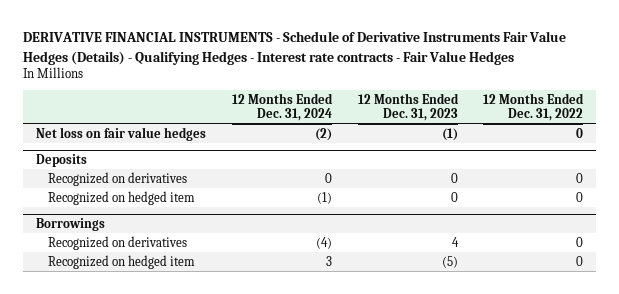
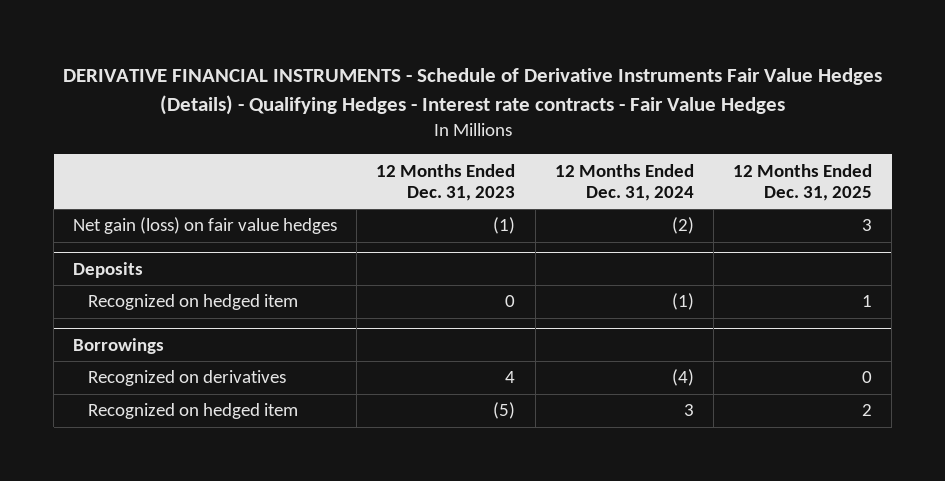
[483,92,585,122] 12 Months Ended Dec. 31, 2022 -> none
none -> [732,163,872,201] 12 Months Ended Dec. 31, 2025
[36,126,207,141] Net loss on fair value hedges -> [73,217,338,235] Net gain (loss) on fair value hedges
[48,171,188,186] Recognized on derivatives -> none

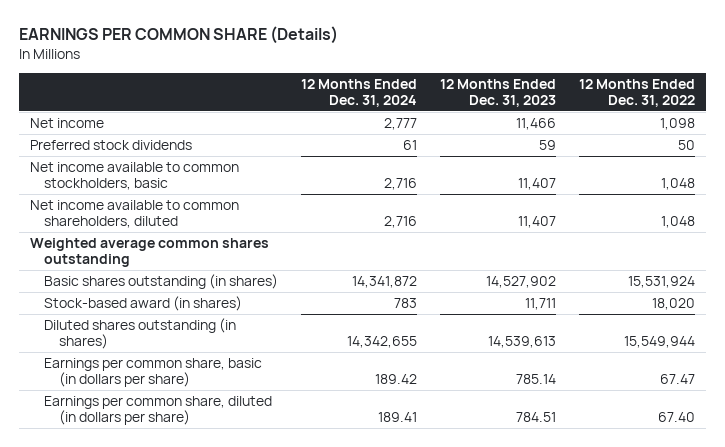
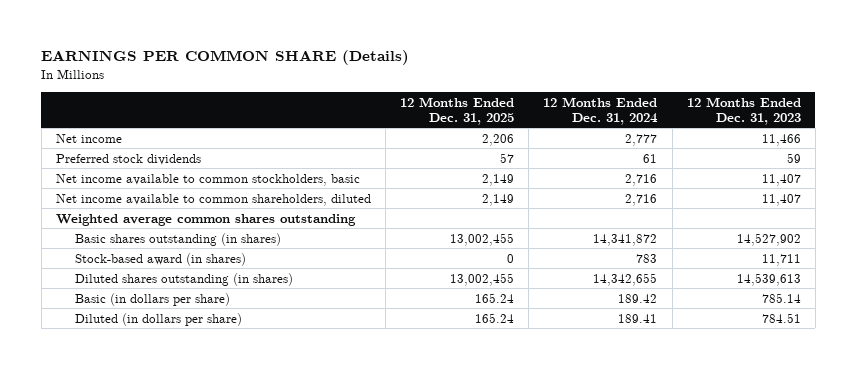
[578,78,695,108] 12 Months Ended Dec. 31, 2022 -> none
none -> [400,96,515,125] 12 Months Ended Dec. 31, 2025
[44,357,263,388] Earnings per common share, basic (in dollars per share) -> [74,292,230,306] Basic (in dollars per share)
[44,395,273,426] Earnings per common share, diluted (in dollars per share) -> [74,312,242,326] Diluted (in dollars per share)

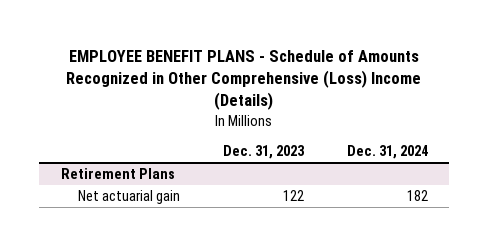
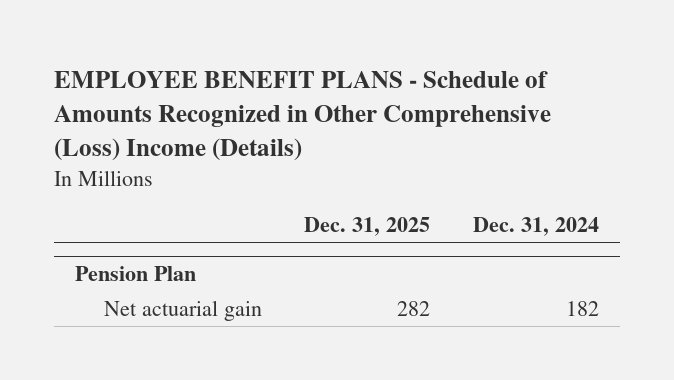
[222,145,305,160] Dec. 31, 2023 -> none
none -> [304,217,431,237] Dec. 31, 2025
[60,168,175,180] Retirement Plans -> [75,266,197,282] Pension Plan

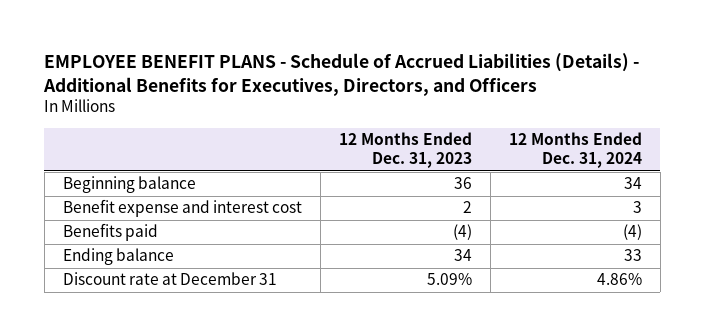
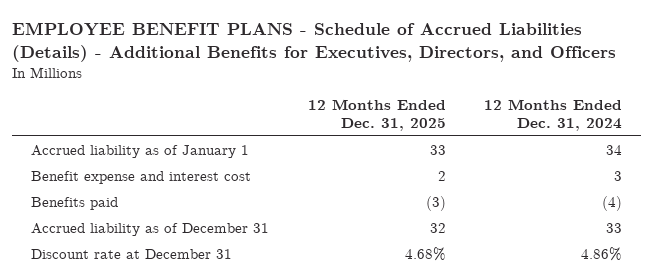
[338,132,472,169] 12 Months Ended Dec. 31, 2023 -> none
none -> [307,99,446,131] 12 Months Ended Dec. 31, 2025
[62,176,196,194] Beginning balance -> [31,144,250,158] Accrued liability as of January 1
[62,248,174,266] Ending balance -> [31,222,270,236] Accrued liability as of December 31

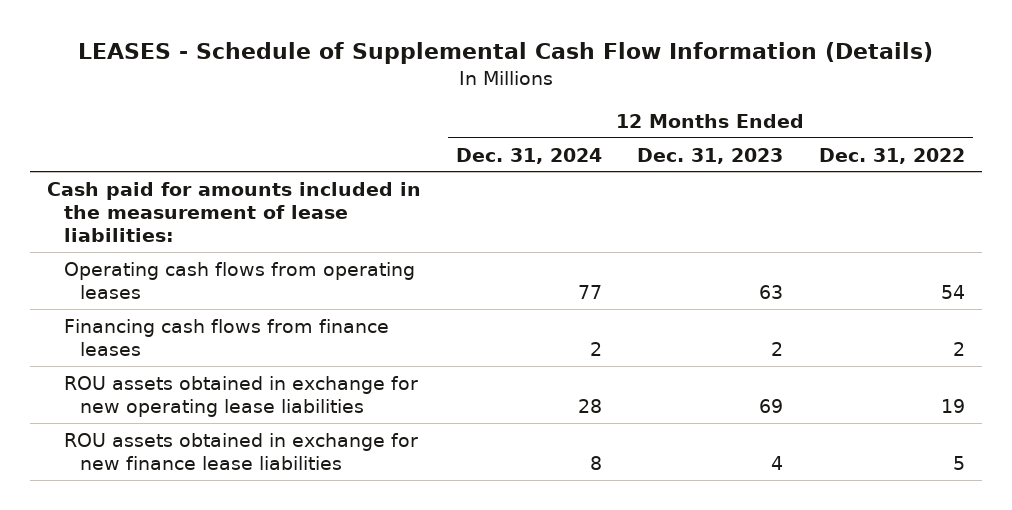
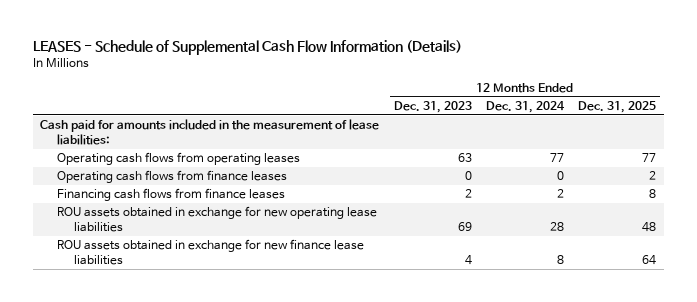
[818,147,965,164] Dec. 31, 2022 -> none
none -> [578,100,657,113] Dec. 31, 2025
none -> [57,170,288,184] Operating cash flows from finance leases

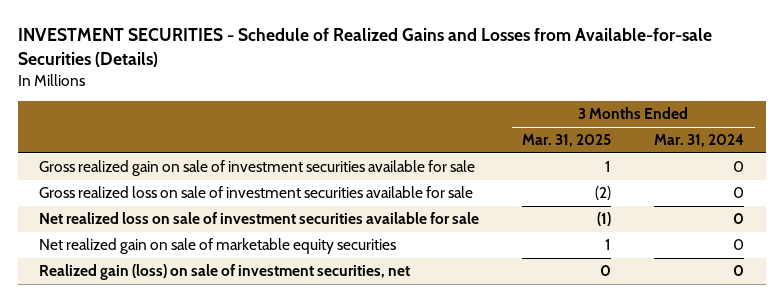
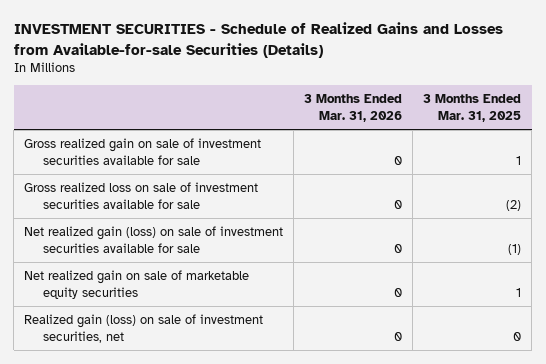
[654,134,745,148] Mar. 31, 2024 -> none
none -> [304,94,403,123] 3 Months Ended Mar. 31, 2026
[39,212,480,225] Net realized loss on sale of investment securities available for sale -> [24,225,284,253] Net realized gain (loss) on sale of investment securities available for sale

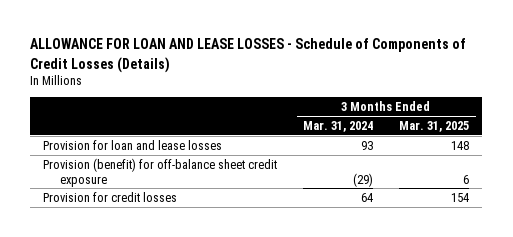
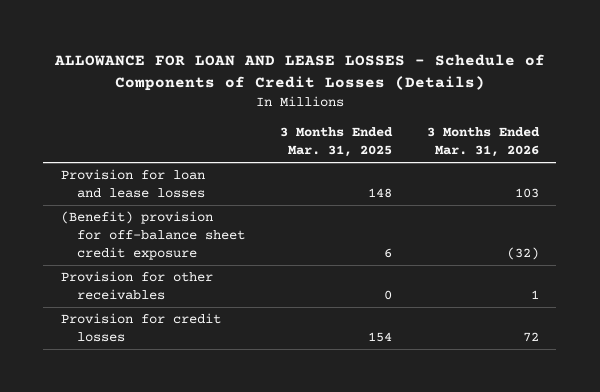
[303,120,374,132] Mar. 31, 2024 -> none
none -> [426,127,540,158] 3 Months Ended Mar. 31, 2026
[43,157,278,187] Provision (benefit) for off-balance sheet credit exposure -> [60,210,246,261] (Benefit) provision for off-balance sheet credit exposure
none -> [60,270,213,301] Provision for other receivables

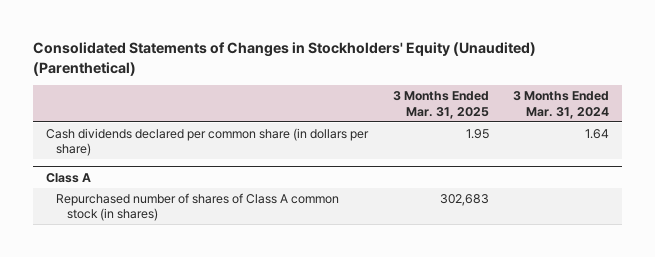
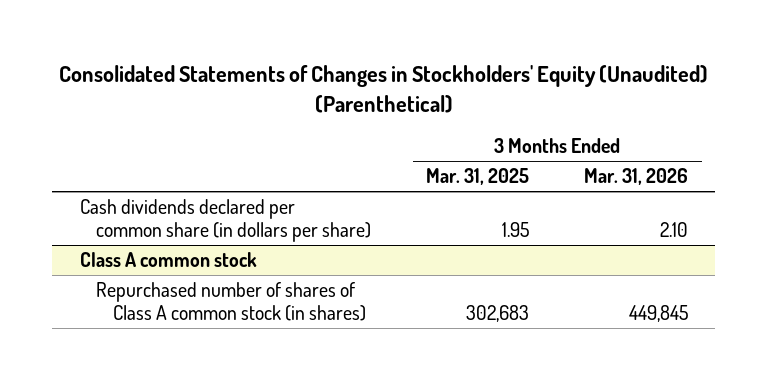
[513,91,610,119] 3 Months Ended Mar. 31, 2024 -> none
none -> [583,168,688,186] Mar. 31, 2026
[45,172,91,183] Class A -> [79,251,257,267] Class A common stock

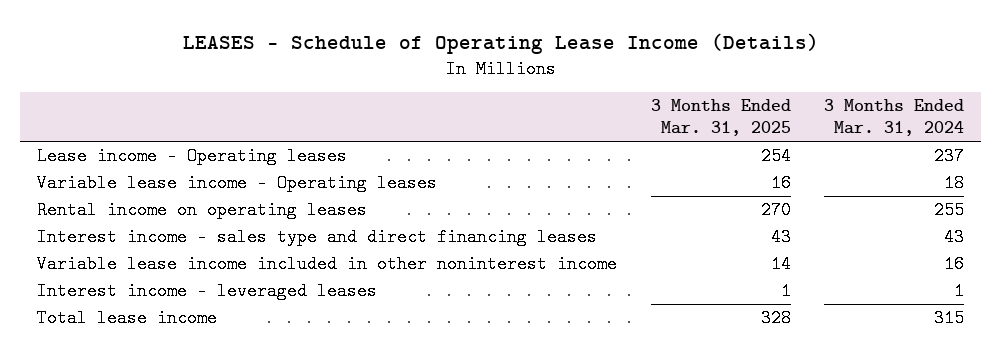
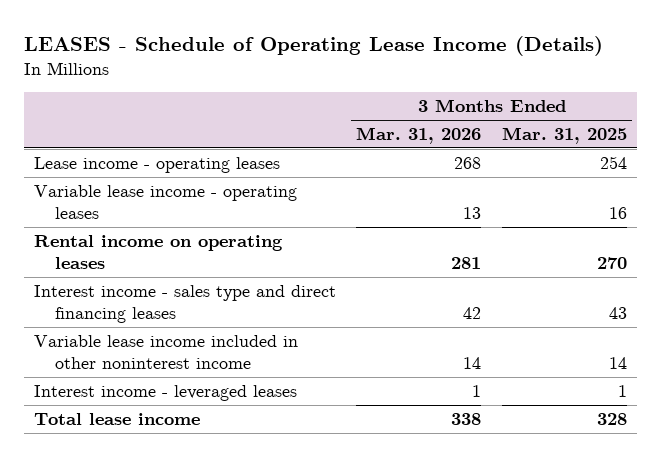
[824,99,965,137] 3 Months Ended Mar. 31, 2024 -> none
none -> [356,127,482,145] Mar. 31, 2026
[36,146,347,165] Lease income - Operating leases -> [33,156,280,173] Lease income - operating leases
[36,173,437,192] Variable lease income - Operating leases -> [33,184,297,220] Variable lease income - operating leases

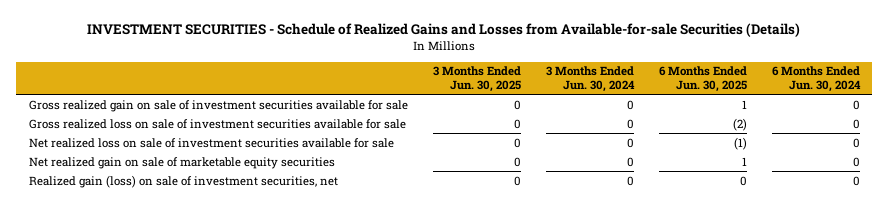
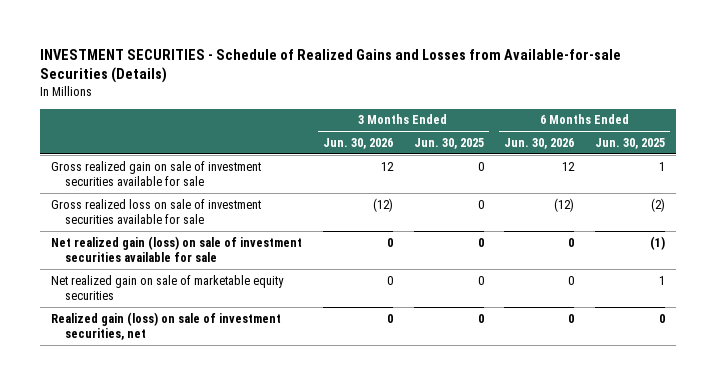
[545,66,635,92] 3 Months Ended Jun. 30, 2024 -> none
[771,66,861,92] 6 Months Ended Jun. 30, 2024 -> none
none -> [322,138,393,150] Jun. 30, 2026
none -> [504,138,575,150] Jun. 30, 2026
[28,137,394,148] Net realized loss on sale of investment securities available for sale -> [50,235,302,262] Net realized gain (loss) on sale of investment securities available for sale

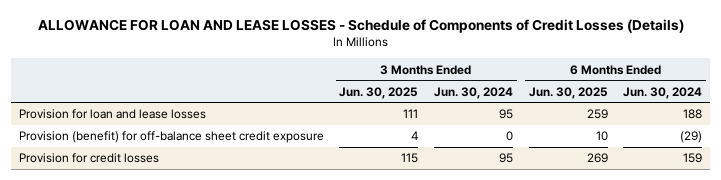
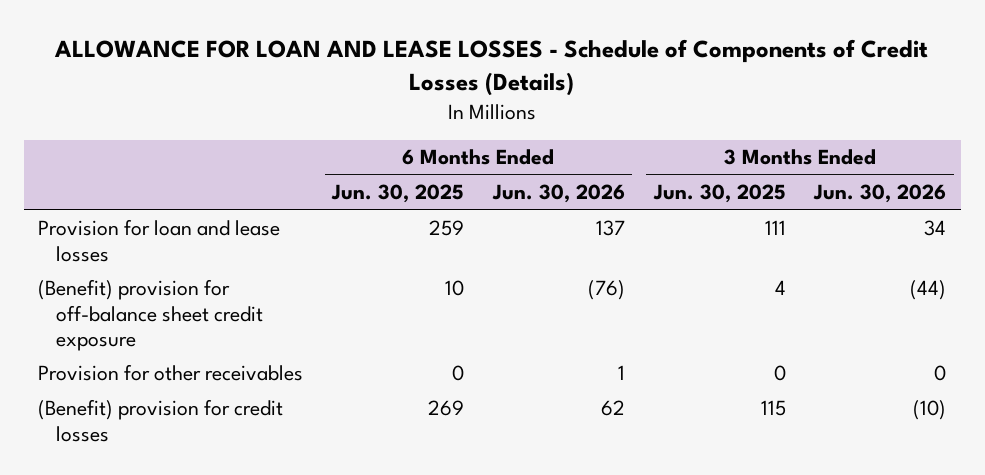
[434,86,514,99] Jun. 30, 2024 -> none
[623,86,703,99] Jun. 30, 2024 -> none
none -> [491,184,625,204] Jun. 30, 2026
none -> [813,184,947,204] Jun. 30, 2026
[18,131,324,144] Provision (benefit) for off-balance sheet credit exposure -> [38,279,264,352] (Benefit) provision for off-balance sheet credit exposure
none -> [38,364,304,382] Provision for other receivables
[18,153,159,164] Provision for credit losses -> [38,399,284,442] (Benefit) provision for credit losses

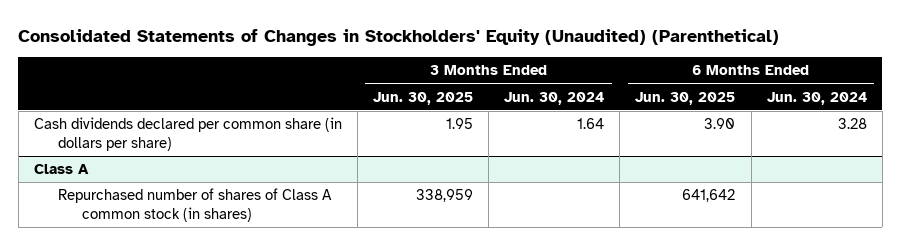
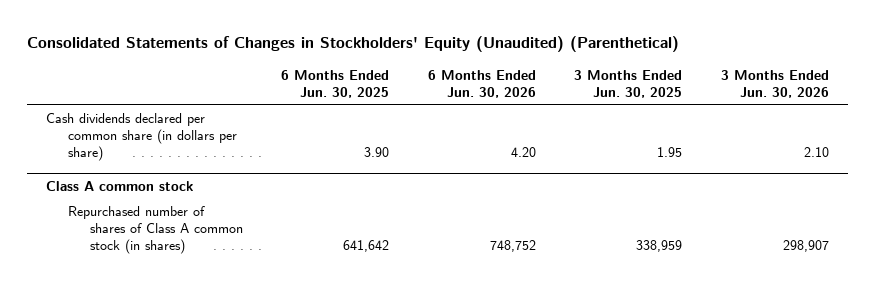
[504,91,605,105] Jun. 30, 2024 -> none
[766,91,867,105] Jun. 30, 2024 -> none
none -> [427,69,536,98] 6 Months Ended Jun. 30, 2026
none -> [721,69,830,98] 3 Months Ended Jun. 30, 2026
[33,164,89,175] Class A -> [46,180,194,191] Class A common stock

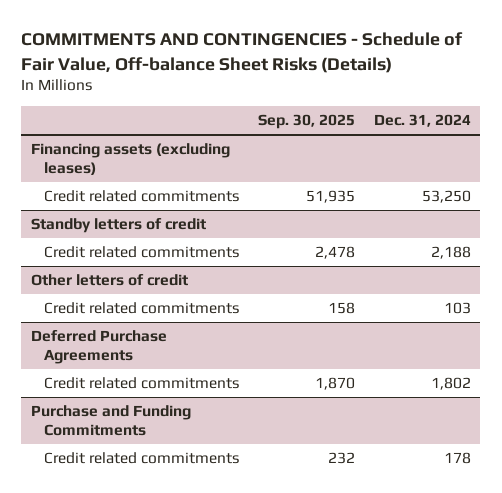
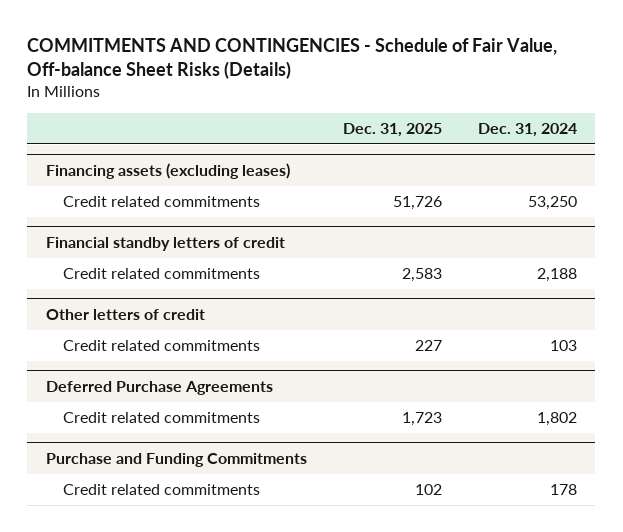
[257,114,355,130] Sep. 30, 2025 -> none
none -> [342,122,442,137] Dec. 31, 2025
[30,218,206,234] Standby letters of credit -> [45,236,285,251] Financial standby letters of credit

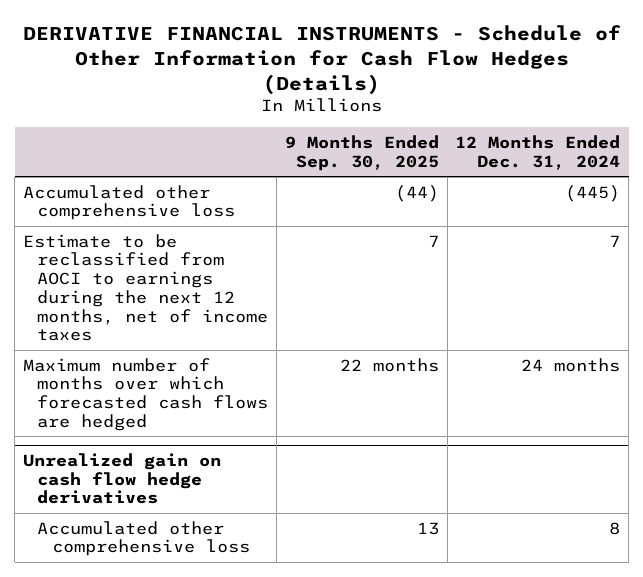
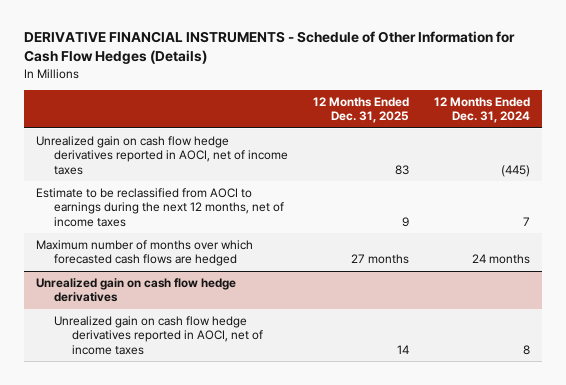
[284,134,439,171] 9 Months Ended Sep. 30, 2025 -> none
none -> [313,96,410,124] 12 Months Ended Dec. 31, 2025
[23,184,236,221] Accumulated other comprehensive loss -> [35,136,289,175] Unrealized gain on cash flow hedge derivatives reported in AOCI, net of income taxes
[37,520,250,557] Accumulated other comprehensive loss -> [54,316,264,355] Unrealized gain on cash flow hedge derivatives reported in AOCI, net of income taxes

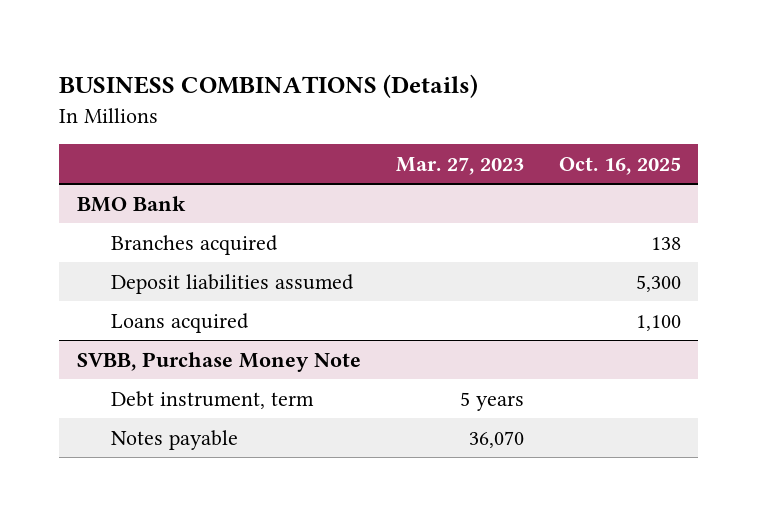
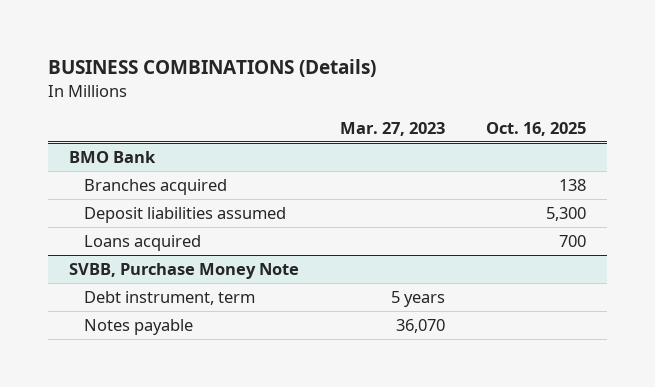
[635,314,681,331] 1,100 -> [559,235,587,248] 700

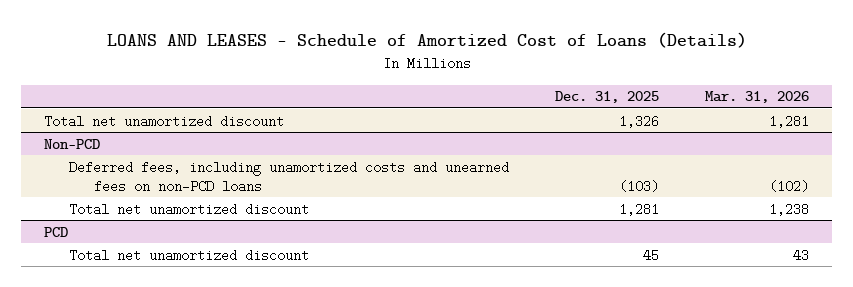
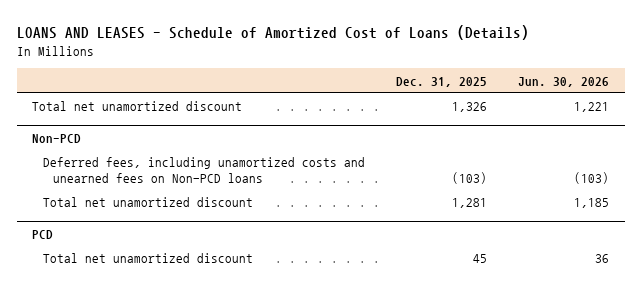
[705,91,810,104] Mar. 31, 2026 -> none
none -> [518,76,610,87] Jun. 30, 2026
[68,160,509,193] Deferred fees, including unamortized costs and unearned fees on non-PCD loans -> [42,157,365,183] Deferred fees, including unamortized costs and unearned fees on Non-PCD loans

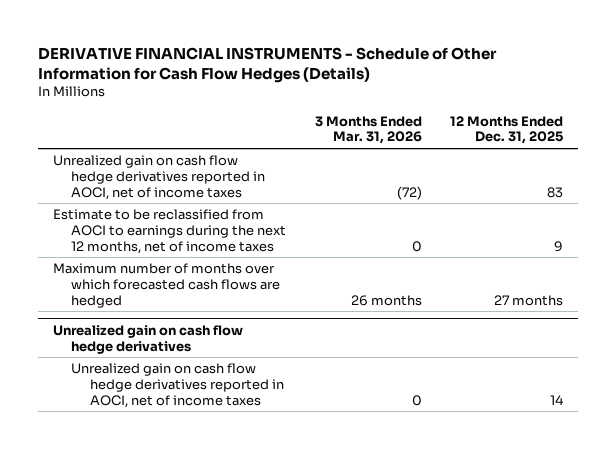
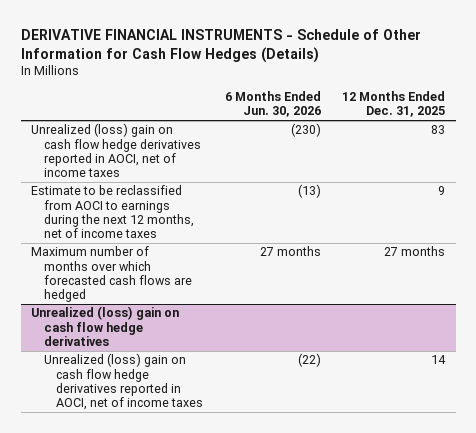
[314,115,422,145] 3 Months Ended Mar. 31, 2026 -> none
none -> [224,91,321,118] 6 Months Ended Jun. 30, 2026
[52,155,266,200] Unrealized gain on cash flow hedge derivatives reported in AOCI, net of income taxes -> [31,123,201,178] Unrealized (loss) gain on cash flow hedge derivatives reported in AOCI, net of income taxes
[52,325,243,354] Unrealized gain on cash flow hedge derivatives -> [31,306,180,347] Unrealized (loss) gain on cash flow hedge derivatives
[71,363,284,408] Unrealized gain on cash flow hedge derivatives reported in AOCI, net of income taxes -> [43,353,204,411] Unrealized (loss) gain on cash flow hedge derivatives reported in AOCI, net of income taxes

